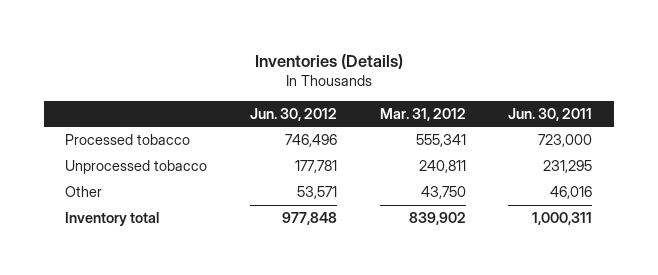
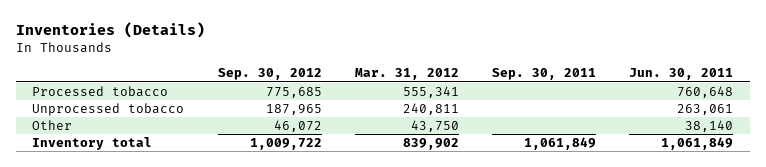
[250,107,338,121] Jun. 30, 2012 -> none
none -> [217,68,322,81] Sep. 30, 2012
none -> [491,68,596,81] Sep. 30, 2011
[538,134,593,148] 723,000 -> [677,86,734,99] 760,648
[543,160,593,174] 231,295 -> [677,104,734,116] 263,061
[550,186,593,200] 46,016 -> [685,120,734,133] 38,140
[532,212,593,226] 1,000,311 -> [661,137,734,151] 1,061,849

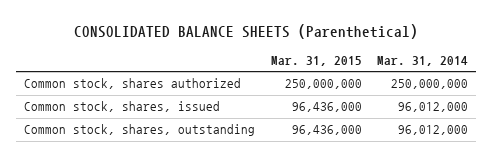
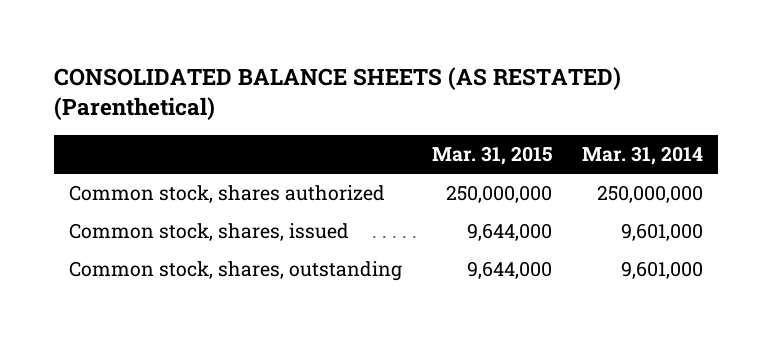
[74,23,419,39] CONSOLIDATED BALANCE SHEETS (Parenthetical) -> [54,66,622,121] CONSOLIDATED BALANCE SHEETS (AS RESTATED) (Parenthetical)
[291,102,362,113] 96,436,000 -> [467,223,553,242] 9,644,000
[398,102,469,113] 96,012,000 -> [621,223,704,242] 9,601,000
[291,125,362,136] 96,436,000 -> [467,261,553,280] 9,644,000
[398,125,469,136] 96,012,000 -> [621,261,704,280] 9,601,000

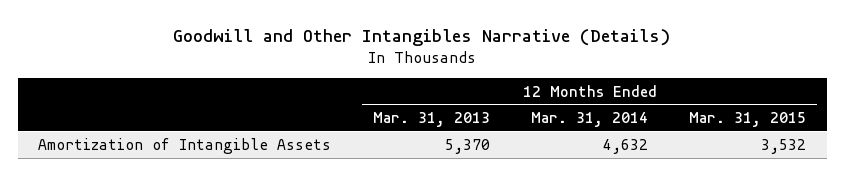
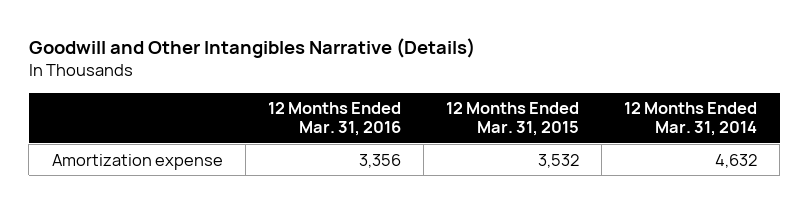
[372,111,490,127] Mar. 31, 2013 -> none
none -> [267,102,401,136] 12 Months Ended Mar. 31, 2016
[38,138,332,155] Amortization of Intangible Assets -> [51,153,223,170] Amortization expense

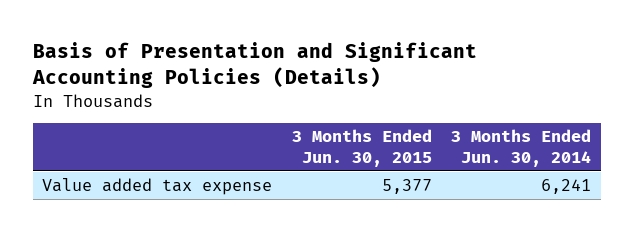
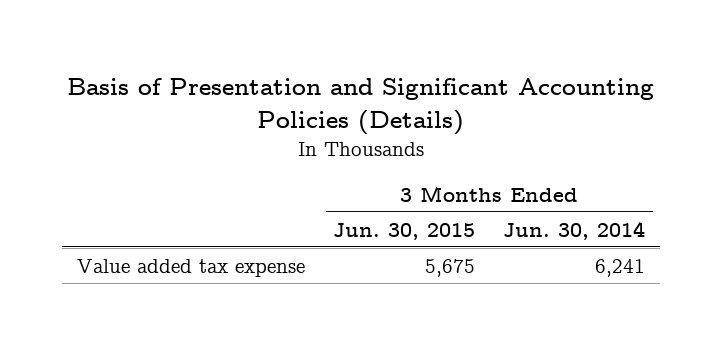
[381,179,432,195] 5,377 -> [425,258,476,277] 5,675

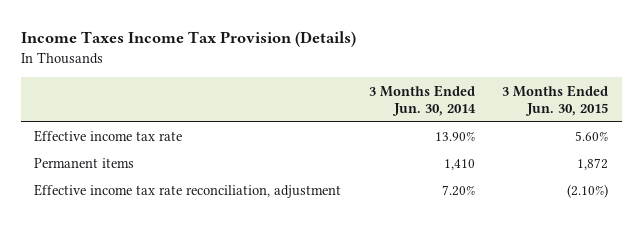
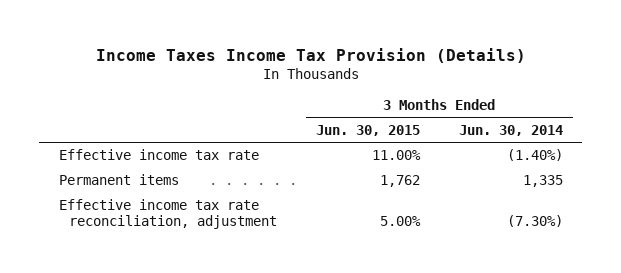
[434,131,475,142] 13.90% -> [506,149,563,162] (1.40%)
[575,131,609,142] 5.60% -> [372,150,422,161] 11.00%
[443,159,475,171] 1,410 -> [522,175,563,188] 1,335
[577,158,609,171] 1,872 -> [380,175,421,188] 1,762
[441,185,475,197] 7.20% -> [506,215,563,228] (7.30%)
[567,184,609,199] (2.10%) -> [380,216,422,227] 5.00%

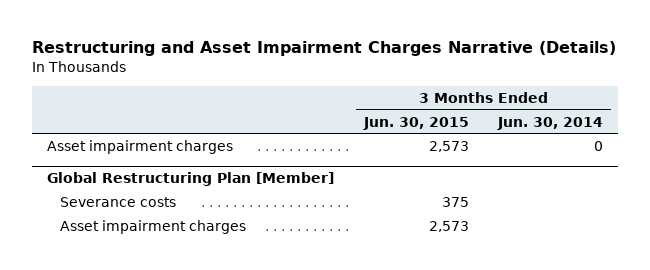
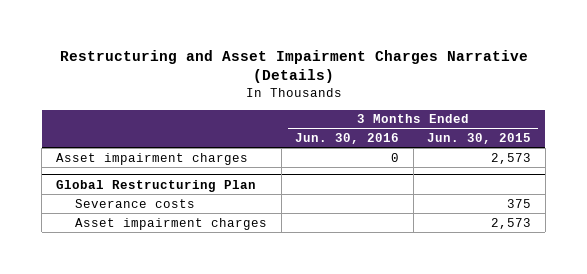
[497,116,604,130] Jun. 30, 2014 -> none
none -> [295,133,400,145] Jun. 30, 2016
[46,172,334,187] Global Restructuring Plan [Member] -> [55,179,256,192] Global Restructuring Plan

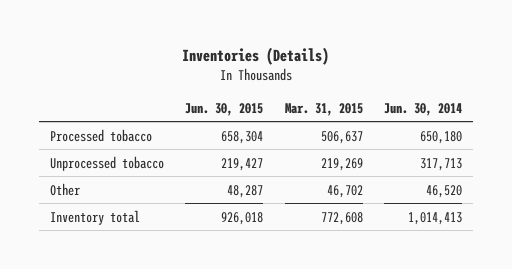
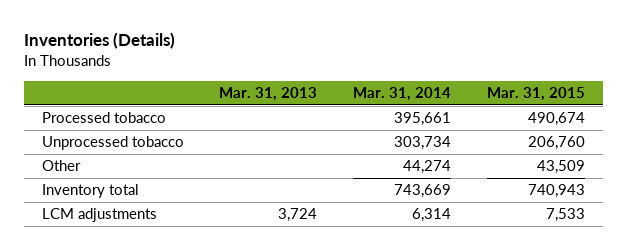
[185,102,264,116] Jun. 30, 2015 -> none
[384,102,463,116] Jun. 30, 2014 -> none
none -> [219,87,318,102] Mar. 31, 2013
none -> [353,87,452,102] Mar. 31, 2014
[320,130,363,144] 506,637 -> [528,112,586,127] 490,674
[320,157,363,171] 219,269 -> [528,136,586,151] 206,760
[326,184,363,198] 46,702 -> [537,160,586,175] 43,509
[320,211,363,225] 772,608 -> [528,184,586,199] 740,943
none -> [41,208,157,223] LCM adjustments

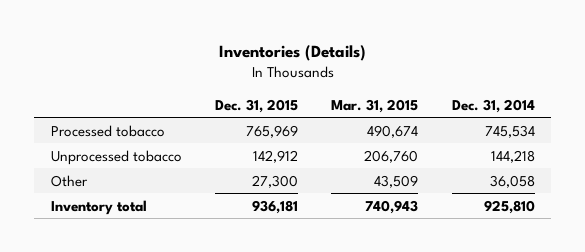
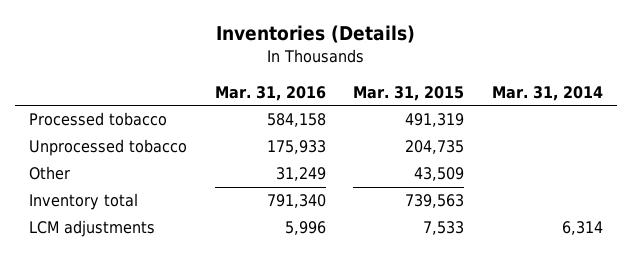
[214,98,298,113] Dec. 31, 2015 -> none
[451,98,535,113] Dec. 31, 2014 -> none
none -> [214,85,326,101] Mar. 31, 2016
none -> [492,85,604,101] Mar. 31, 2014
[367,124,419,138] 490,674 -> [405,113,465,128] 491,319
[364,149,419,163] 206,760 -> [405,140,465,155] 204,735
[365,199,419,214] 740,943 -> [405,194,465,209] 739,563
none -> [28,220,155,238] LCM adjustments

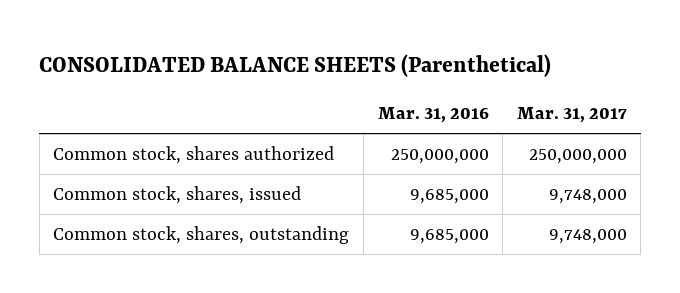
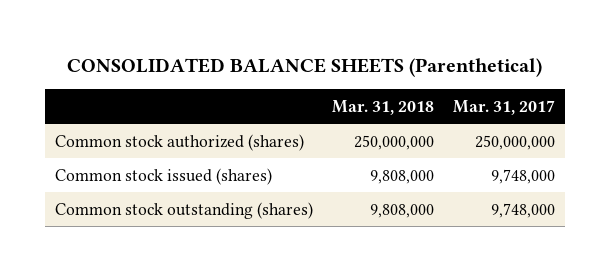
[377,107,489,124] Mar. 31, 2016 -> none
none -> [331,100,434,116] Mar. 31, 2018
[53,146,335,165] Common stock, shares authorized -> [54,133,304,151] Common stock authorized (shares)
[53,186,302,205] Common stock, shares, issued -> [54,167,272,185] Common stock issued (shares)
[53,226,350,245] Common stock, shares, outstanding -> [54,201,313,219] Common stock outstanding (shares)

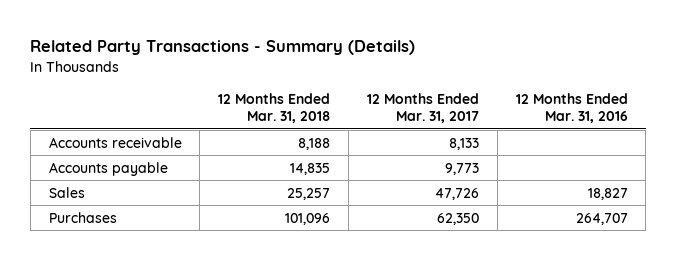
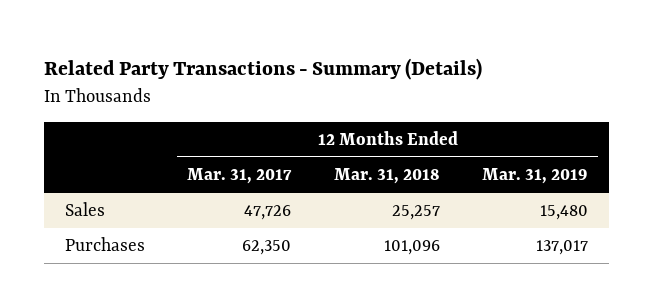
[515,92,628,124] 12 Months Ended Mar. 31, 2016 -> none
none -> [481,168,588,185] Mar. 31, 2019
[48,136,182,148] Accounts receivable -> none
[48,161,168,176] Accounts payable -> none

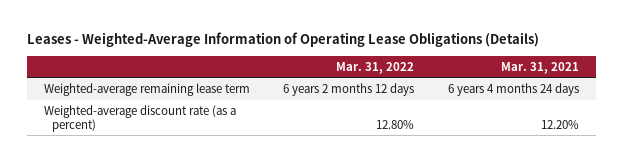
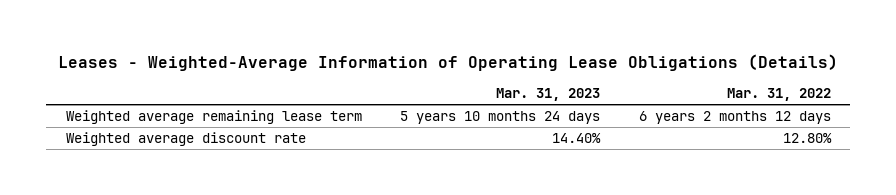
[500,61,579,74] Mar. 31, 2021 -> none
none -> [496,88,601,102] Mar. 31, 2023
[43,82,250,96] Weighted-average remaining lease term -> [65,110,362,125] Weighted average remaining lease term
[43,104,236,132] Weighted-average discount rate (as a percent) -> [65,132,306,147] Weighted average discount rate

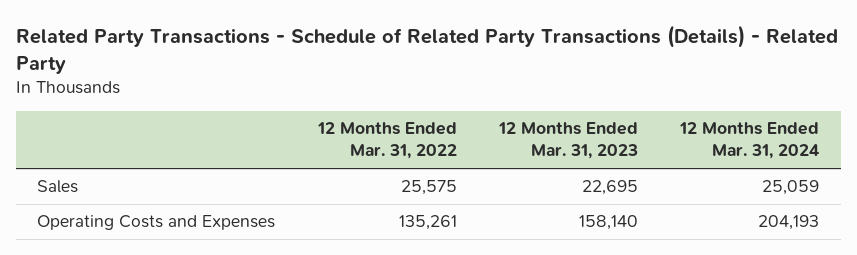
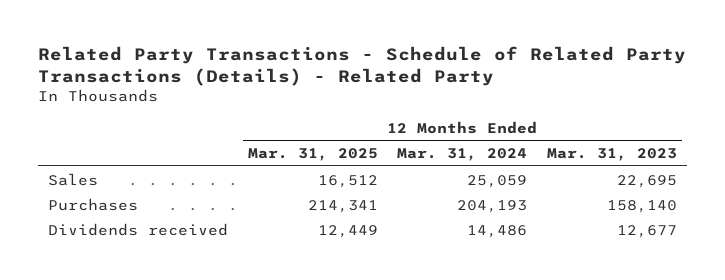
[316,122,457,160] 12 Months Ended Mar. 31, 2022 -> none
none -> [247,147,378,161] Mar. 31, 2025
[37,215,276,231] Operating Costs and Expenses -> [47,197,138,211] Purchases
none -> [47,222,228,236] Dividends received

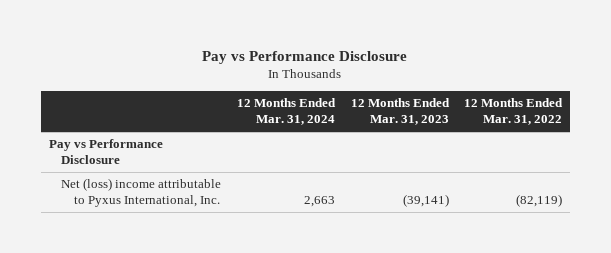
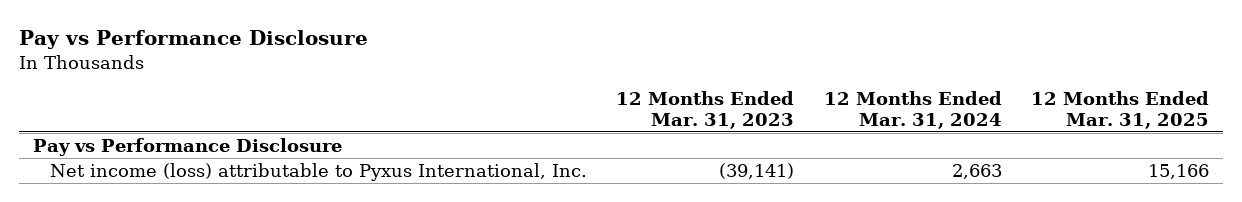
[464,98,564,126] 12 Months Ended Mar. 31, 2022 -> none
none -> [1030,91,1209,129] 12 Months Ended Mar. 31, 2025
[61,178,222,208] Net (loss) income attributable to Pyxus International, Inc. -> [50,163,588,182] Net income (loss) attributable to Pyxus International, Inc.

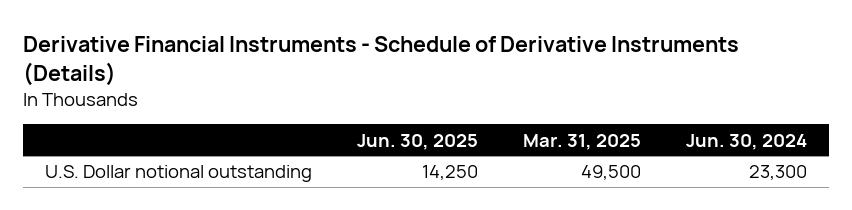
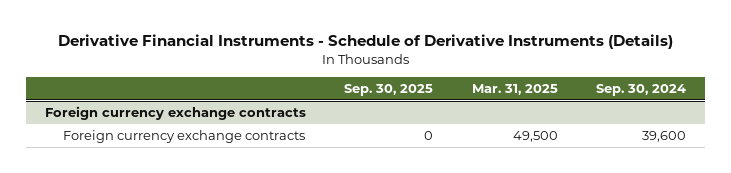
[356,133,478,150] Jun. 30, 2025 -> none
[685,133,807,150] Jun. 30, 2024 -> none
none -> [344,83,434,96] Sep. 30, 2025
none -> [595,83,686,96] Sep. 30, 2024
none -> [45,106,307,121] Foreign currency exchange contracts
[45,165,313,183] U.S. Dollar notional outstanding -> [62,130,305,144] Foreign currency exchange contracts

